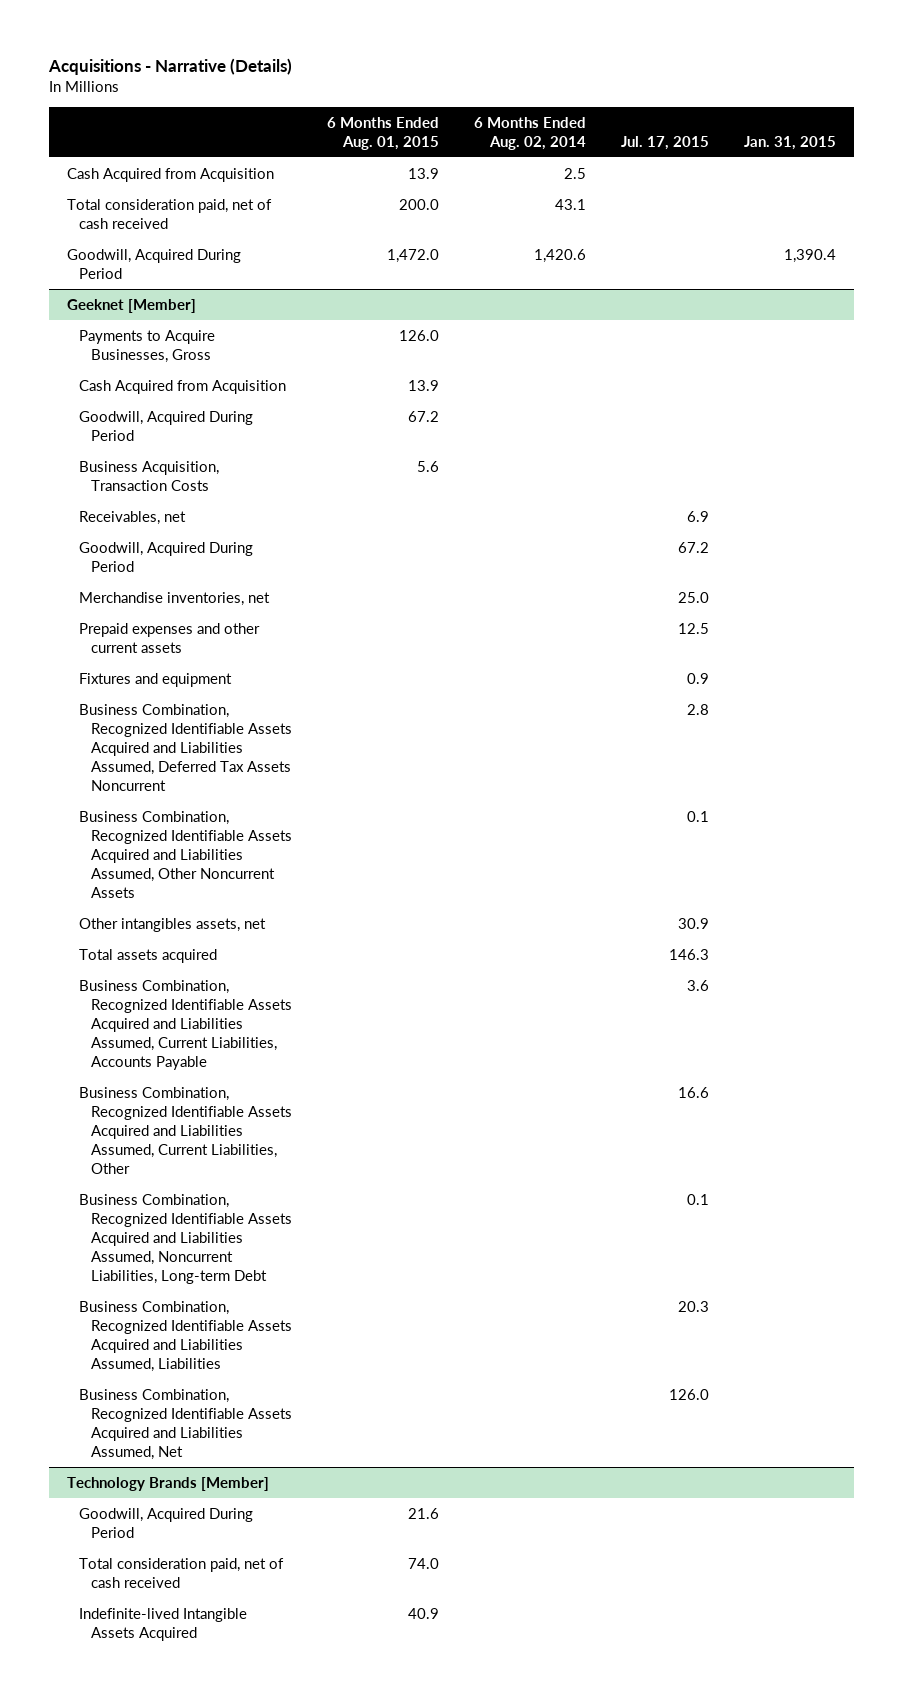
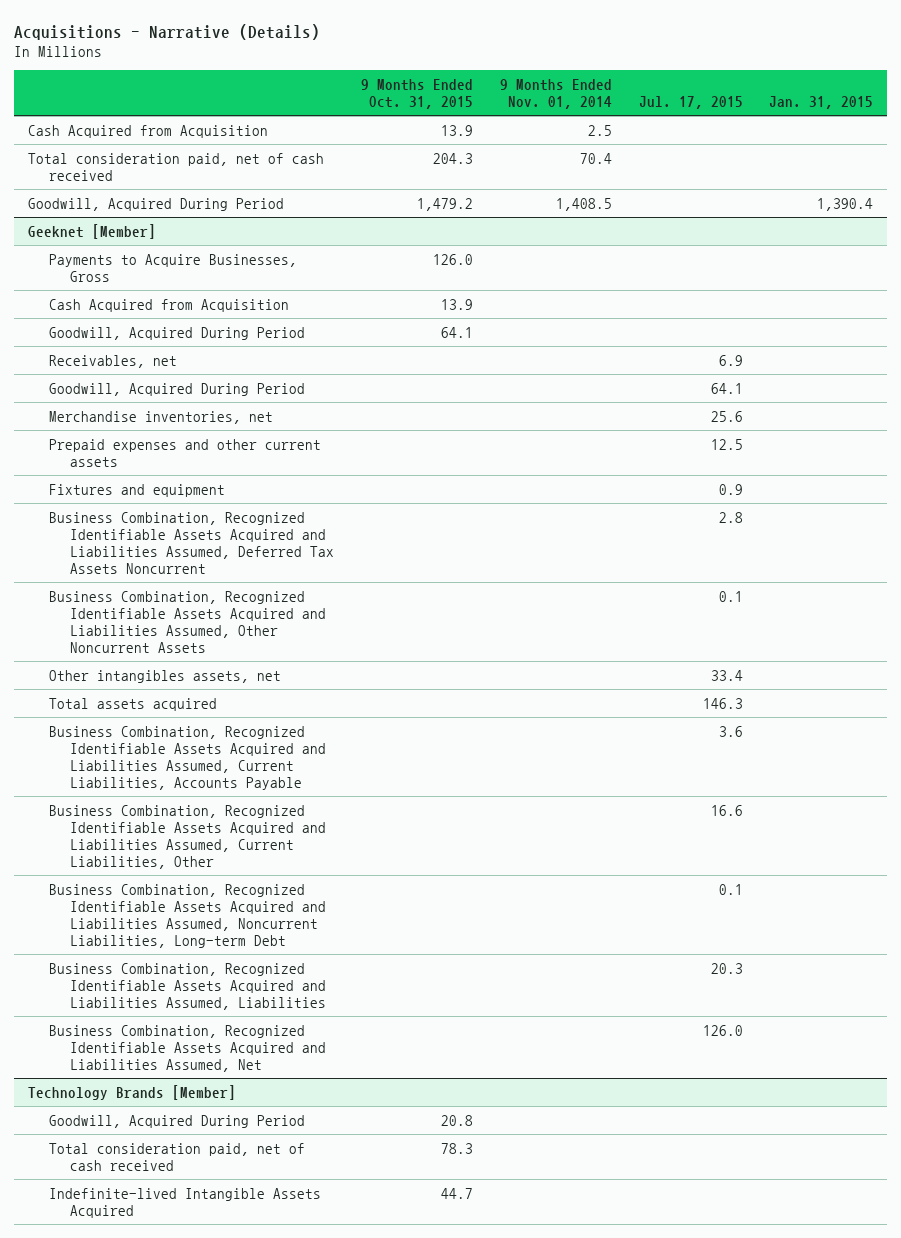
[326,116,439,150] 6 Months Ended Aug. 01, 2015 -> none
[473,116,586,150] 6 Months Ended Aug. 02, 2014 -> none
none -> [360,78,473,109] 9 Months Ended Oct. 31, 2015
none -> [499,78,612,109] 9 Months Ended Nov. 01, 2014
[78,460,219,491] Business Acquisition, Transaction Costs -> none
[678,541,710,553] 67.2 -> [710,382,743,394] 64.1
[678,591,710,603] 25.0 -> [710,410,743,422] 25.6
[678,917,710,929] 30.9 -> [710,669,743,681] 33.4

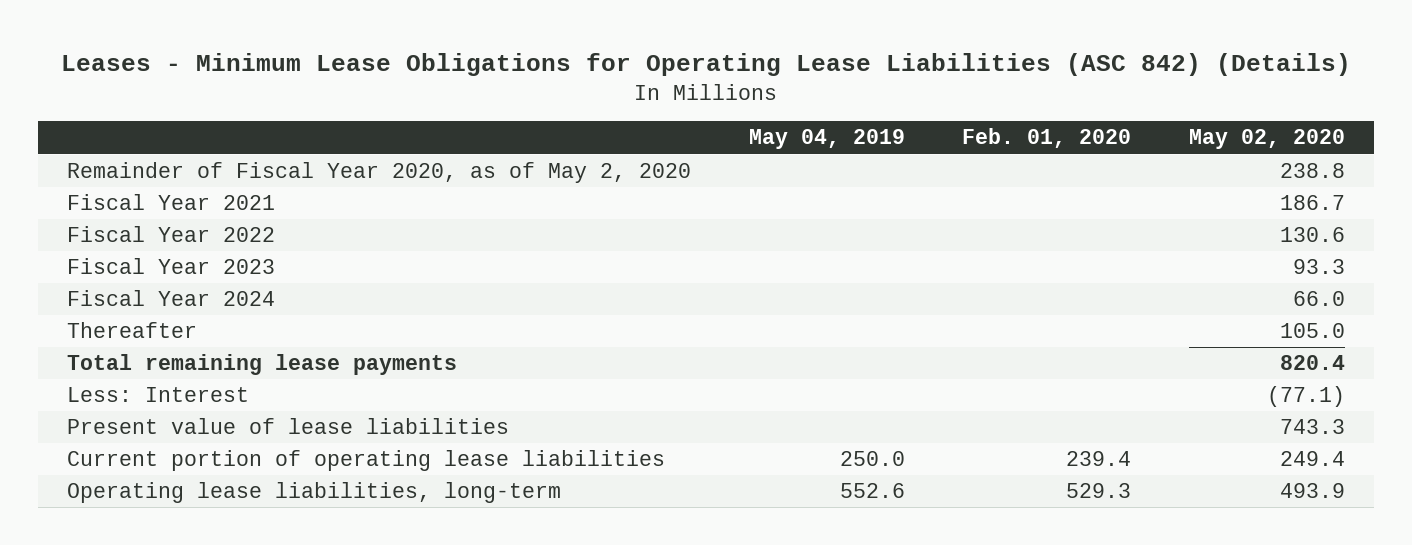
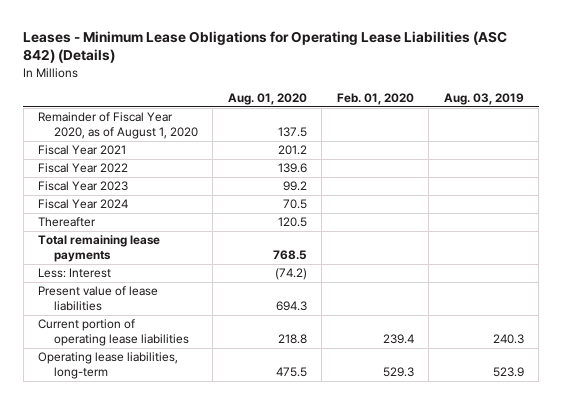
[748,129,905,150] May 04, 2019 -> none
[1189,129,1346,150] May 02, 2020 -> none
none -> [227,92,307,105] Aug. 01, 2020
none -> [443,92,524,105] Aug. 03, 2019
[67,162,692,184] Remainder of Fiscal Year 2020, as of May 2, 2020 -> [38,112,198,140] Remainder of Fiscal Year 2020, as of August 1, 2020

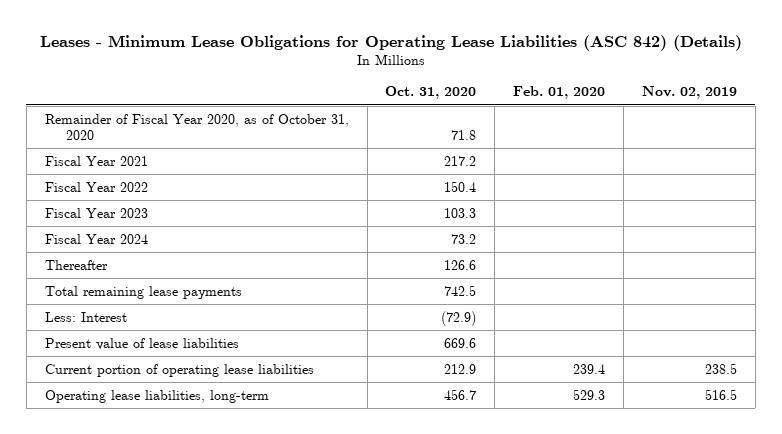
[227,92,307,105] Aug. 01, 2020 -> none
[443,92,524,105] Aug. 03, 2019 -> none
none -> [385,86,477,100] Oct. 31, 2020
none -> [641,86,737,100] Nov. 02, 2019
[38,112,198,140] Remainder of Fiscal Year 2020, as of August 1, 2020 -> [44,113,349,140] Remainder of Fiscal Year 2020, as of October 31, 2020

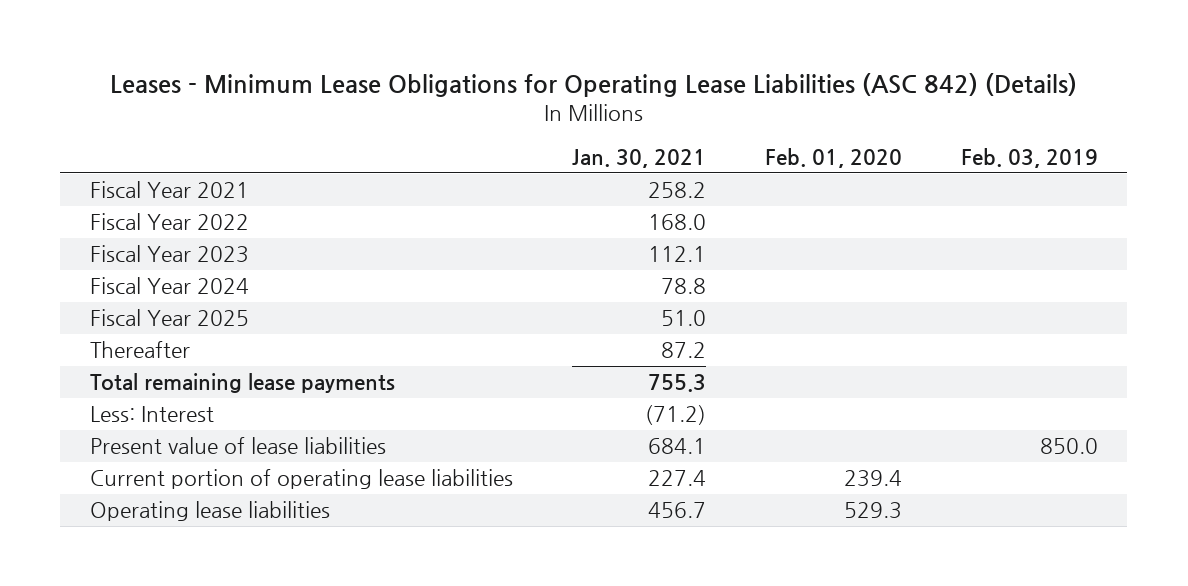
[385,86,477,100] Oct. 31, 2020 -> none
[641,86,737,100] Nov. 02, 2019 -> none
none -> [571,148,706,168] Jan. 30, 2021
none -> [960,147,1098,168] Feb. 03, 2019
[44,113,349,140] Remainder of Fiscal Year 2020, as of October 31, 2020 -> none
none -> [89,309,249,327] Fiscal Year 2025
[44,389,269,403] Operating lease liabilities, long-term -> [89,501,330,522] Operating lease liabilities

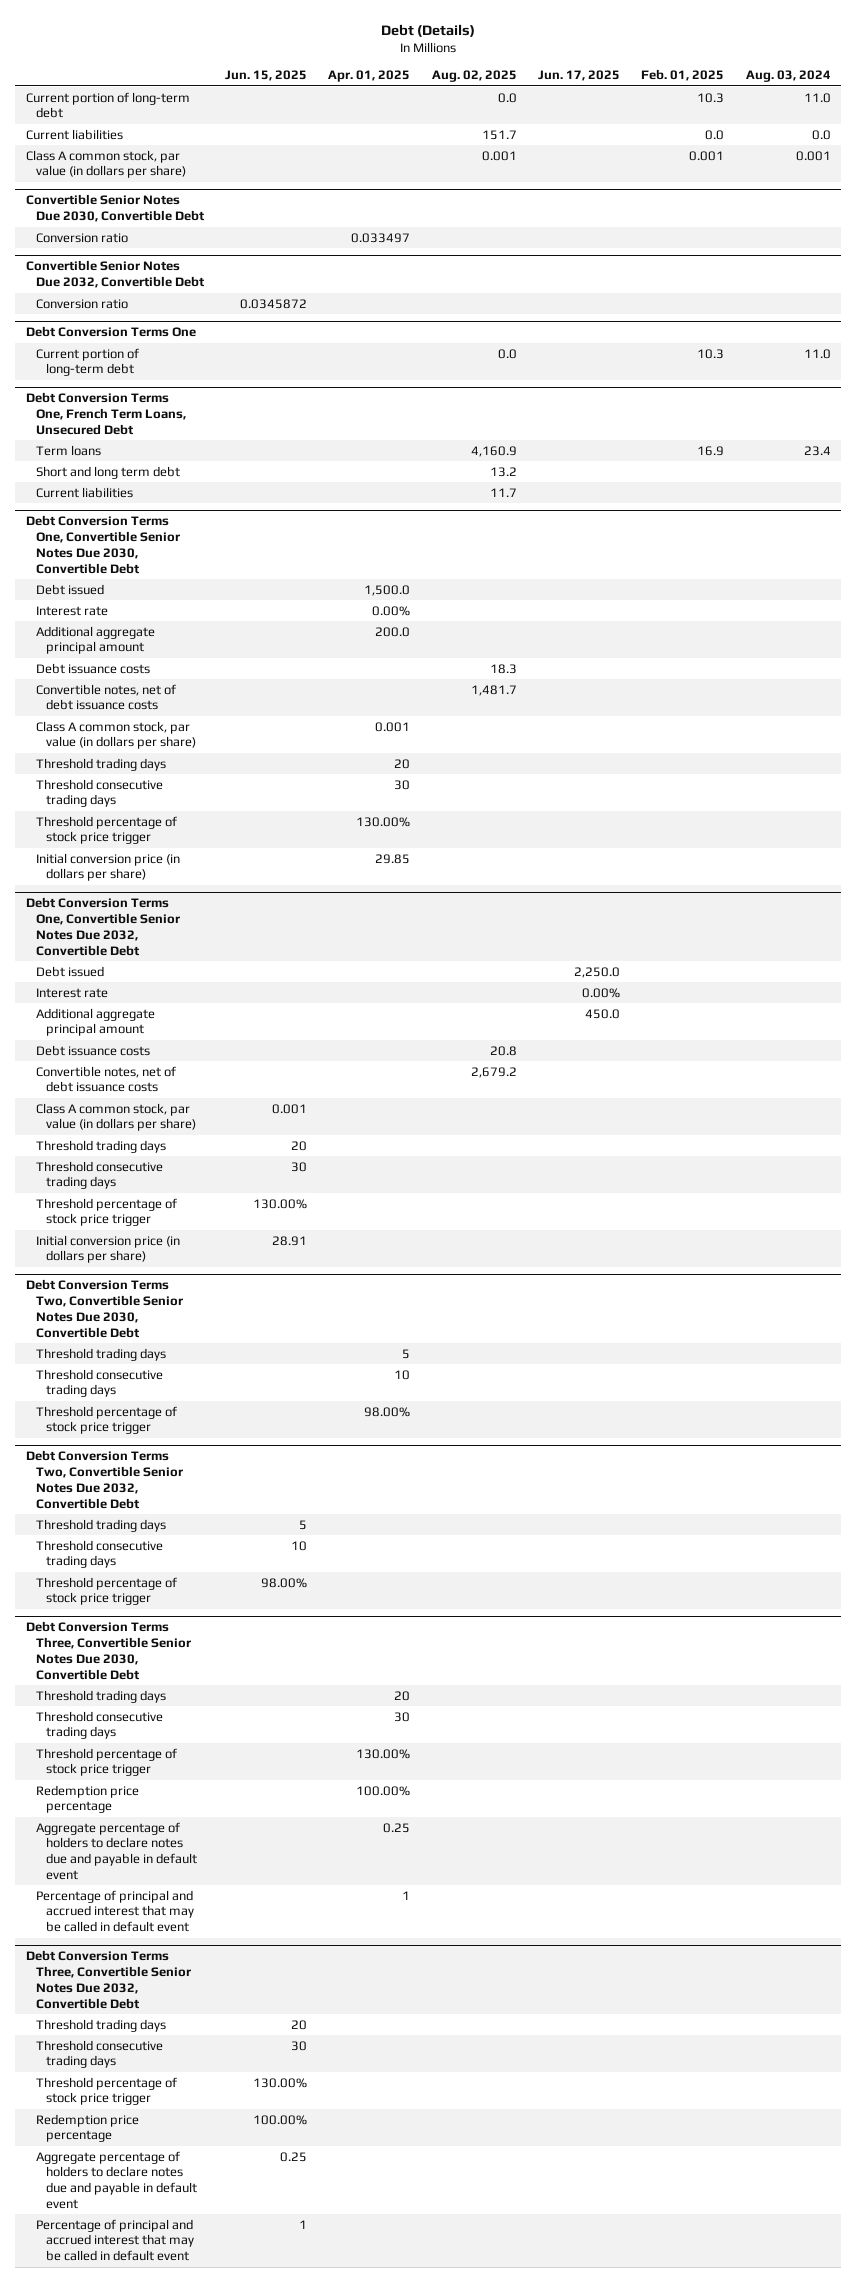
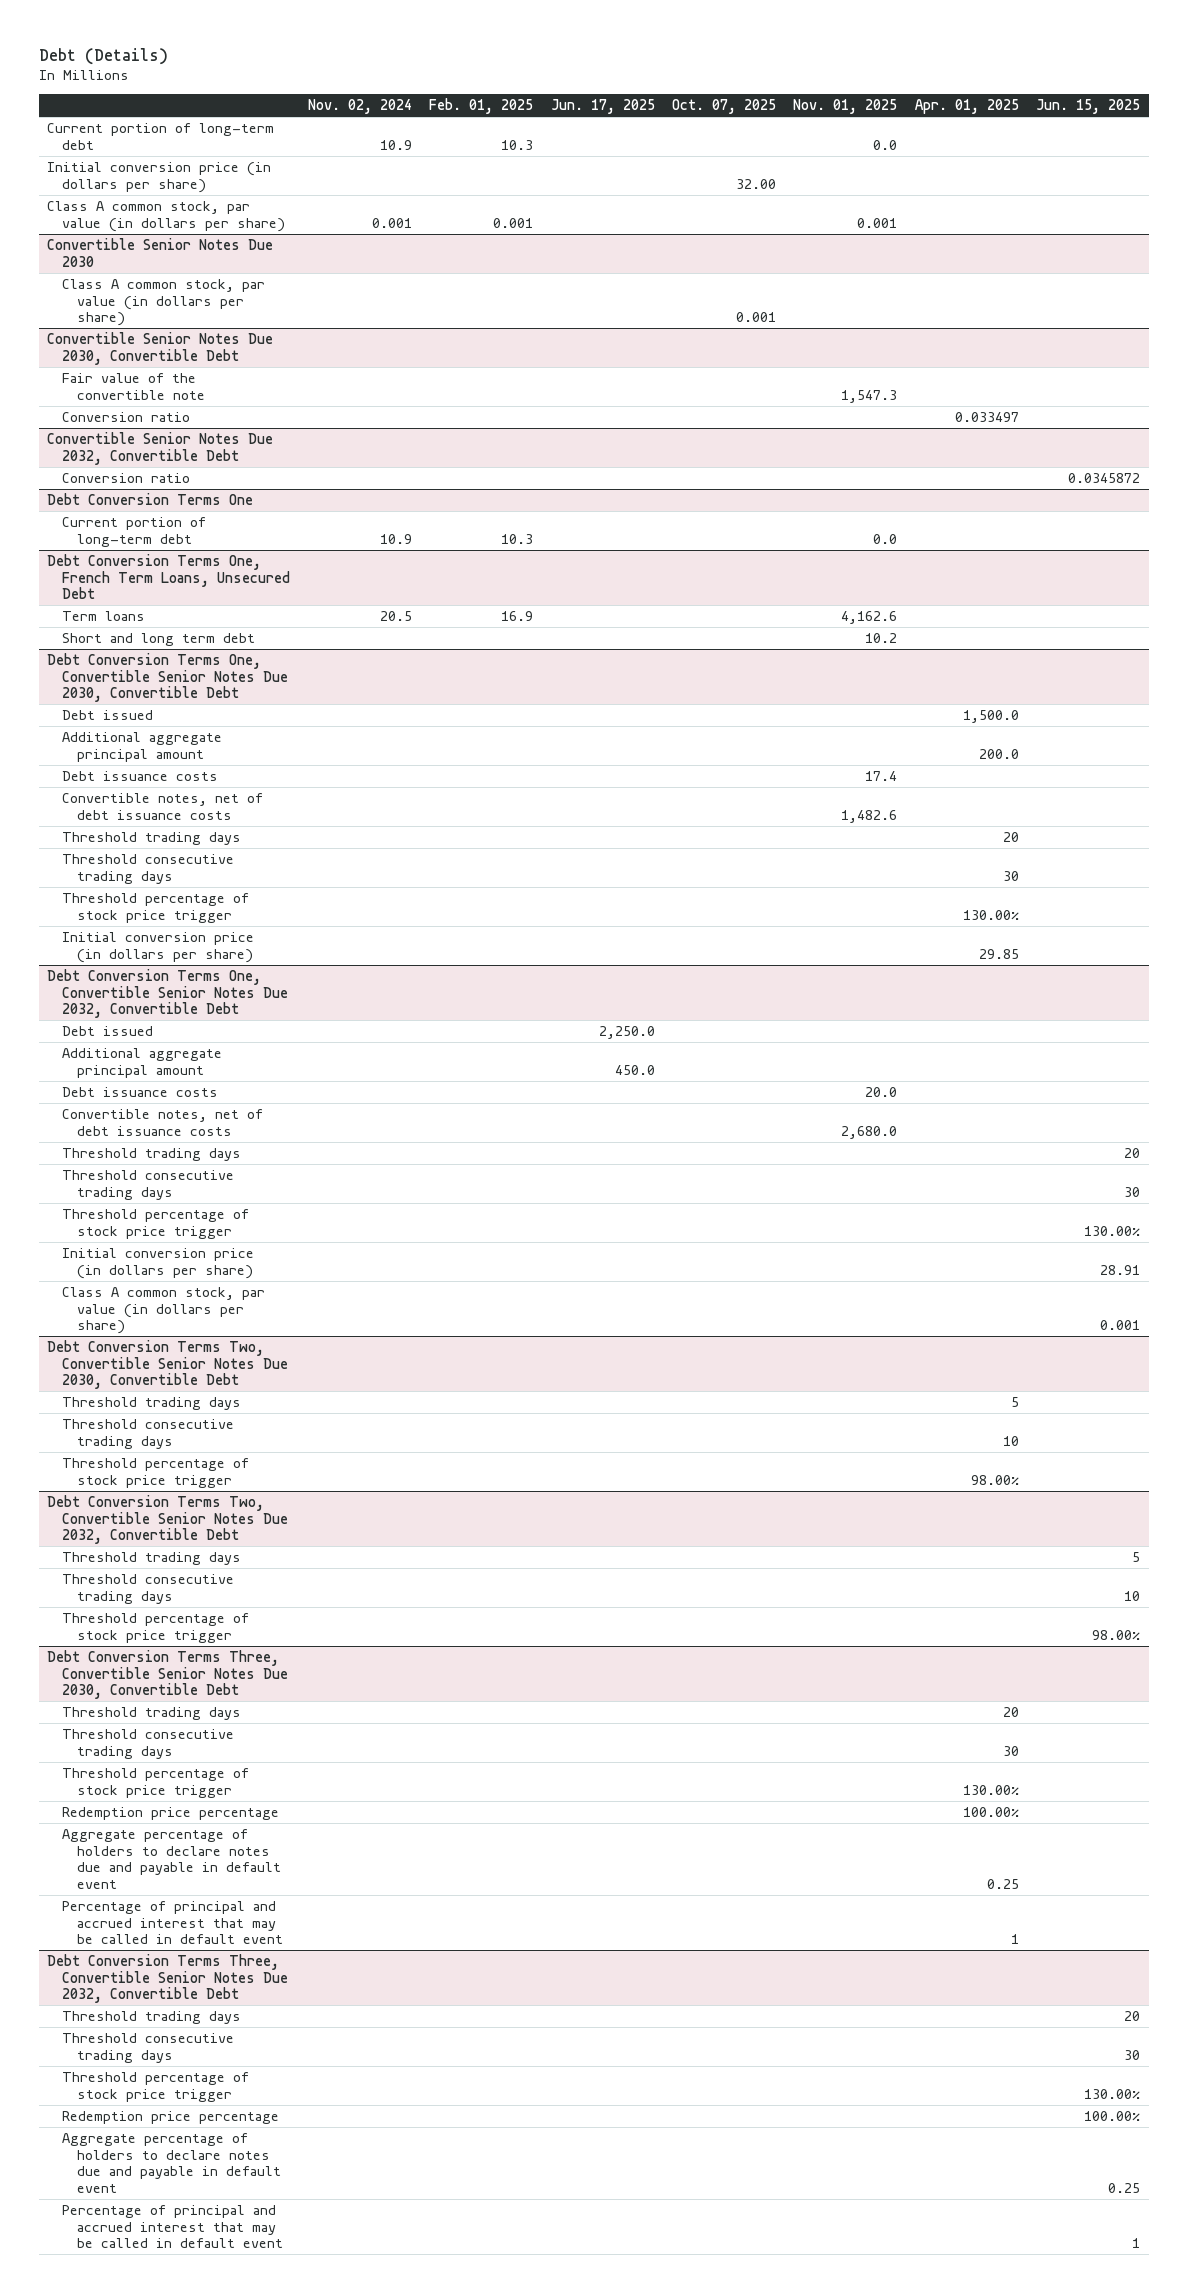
[431,70,517,83] Aug. 02, 2025 -> none
[745,70,831,83] Aug. 03, 2024 -> none
none -> [307,99,412,115] Nov. 02, 2024
none -> [671,99,776,115] Oct. 07, 2025
none -> [793,99,898,115] Nov. 01, 2025
[25,128,123,140] Current liabilities -> none
none -> [47,161,272,193] Initial conversion price (in dollars per share)
none -> [47,237,274,267] Convertible Senior Notes Due 2030
none -> [62,278,266,327] Class A common stock, par value (in dollars per share)
none -> [62,372,206,400] Fair value of the convertible note
[35,486,133,498] Current liabilities -> none
[35,605,108,616] Interest rate -> none
[35,720,196,750] Class A common stock, par value (in dollars per share) -> none
[35,987,108,998] Interest rate -> none
[35,1102,196,1132] Class A common stock, par value (in dollars per share) -> [62,1286,266,1335] Class A common stock, par value (in dollars per share)

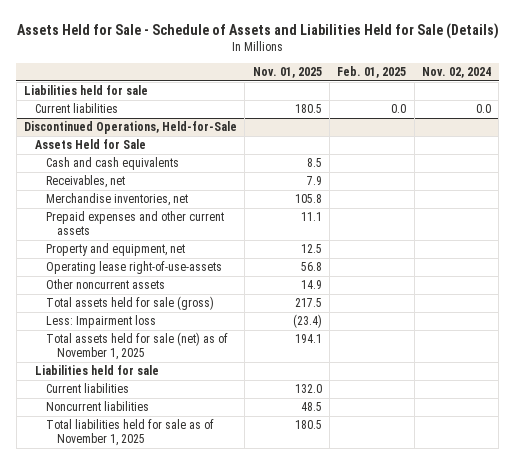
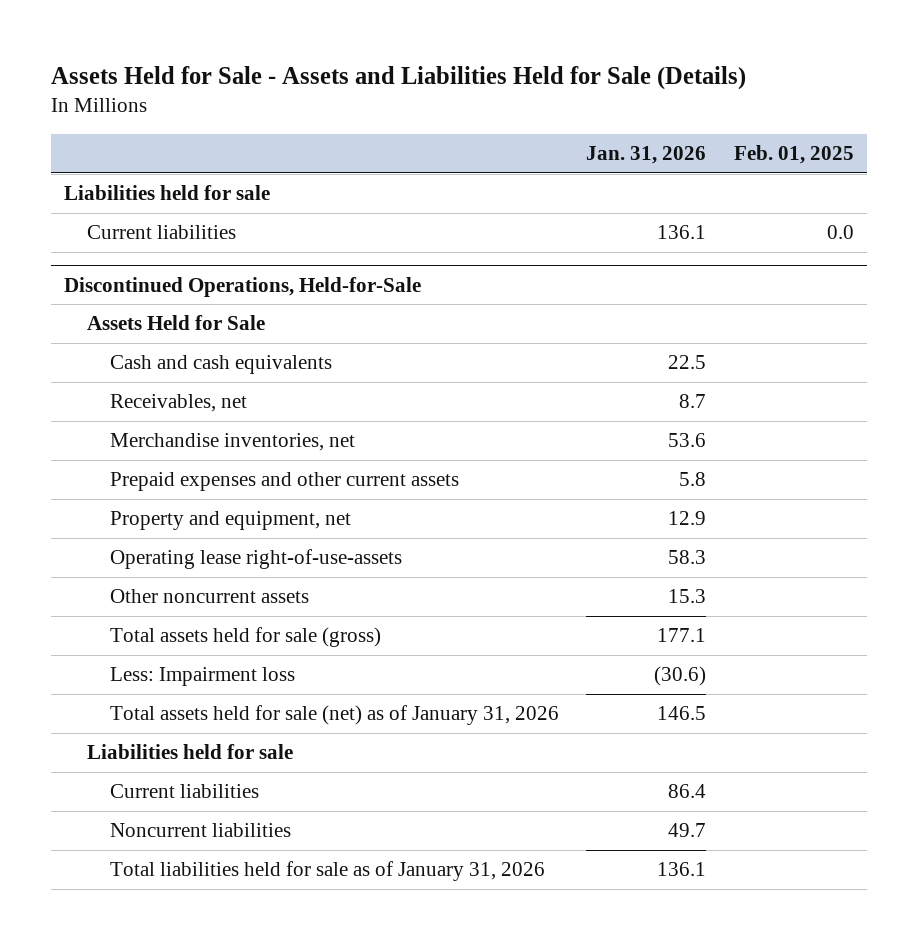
[16,22,499,39] Assets Held for Sale - Schedule of Assets and Liabilities Held for Sale (Details) -> [50,65,746,90] Assets Held for Sale - Assets and Liabilities Held for Sale (Details)
[252,67,322,79] Nov. 01, 2025 -> none
[421,67,491,79] Nov. 02, 2024 -> none
none -> [586,146,707,165] Jan. 31, 2026
[45,332,228,361] Total assets held for sale (net) as of November 1, 2025 -> [109,705,559,726] Total assets held for sale (net) as of January 31, 2026
[45,419,214,447] Total liabilities held for sale as of November 1, 2025 -> [109,861,545,882] Total liabilities held for sale as of January 31, 2026

